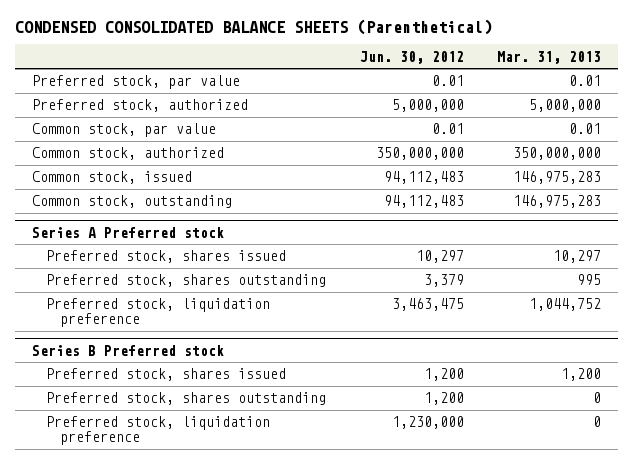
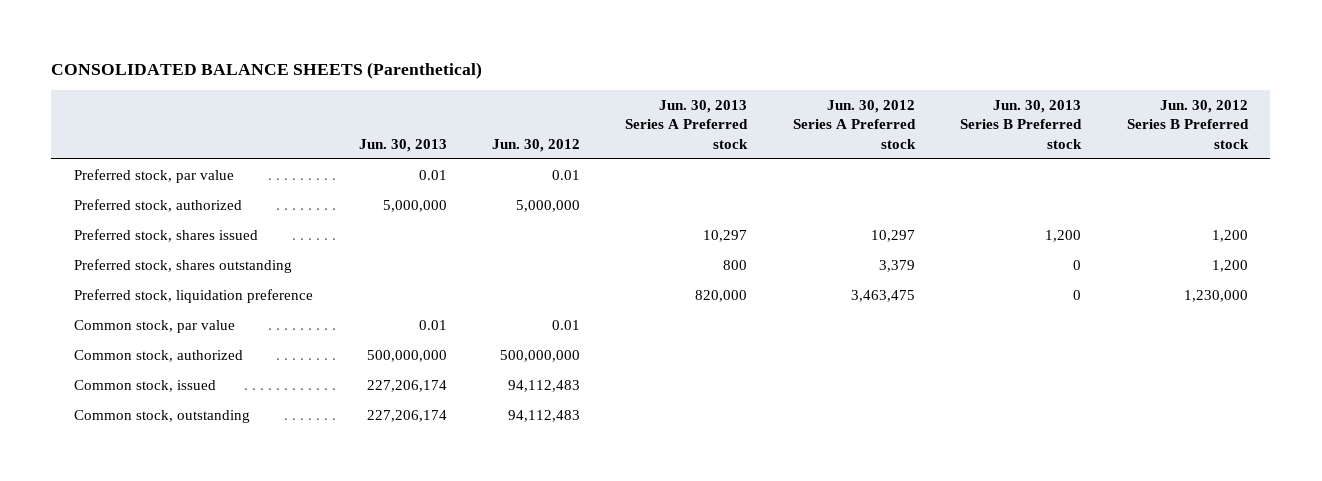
[14,18,492,35] CONDENSED CONSOLIDATED BALANCE SHEETS (Parenthetical) -> [51,62,483,80] CONSOLIDATED BALANCE SHEETS (Parenthetical)
[497,50,602,64] Mar. 31, 2013 -> none
none -> [358,138,447,152] Jun. 30, 2013
none -> [625,100,749,149] Jun. 30, 2013 Series A Preferred stock
none -> [792,100,916,149] Jun. 30, 2012 Series A Preferred stock
none -> [960,100,1083,149] Jun. 30, 2013 Series B Preferred stock
none -> [1126,100,1249,149] Jun. 30, 2012 Series B Preferred stock
none -> [74,229,259,243] Preferred stock, shares issued
none -> [74,259,293,274] Preferred stock, shares outstanding
none -> [74,289,314,304] Preferred stock, liquidation preference
[375,147,464,161] 350,000,000 -> [499,350,580,363] 500,000,000
[31,226,224,238] Series A Preferred stock -> none
[45,250,286,264] Preferred stock, shares issued -> none
[45,274,326,288] Preferred stock, shares outstanding -> none
[45,298,270,328] Preferred stock, liquidation preference -> none
[31,344,224,356] Series B Preferred stock -> none
[45,368,286,382] Preferred stock, shares issued -> none
[45,392,326,406] Preferred stock, shares outstanding -> none
[45,416,270,446] Preferred stock, liquidation preference -> none

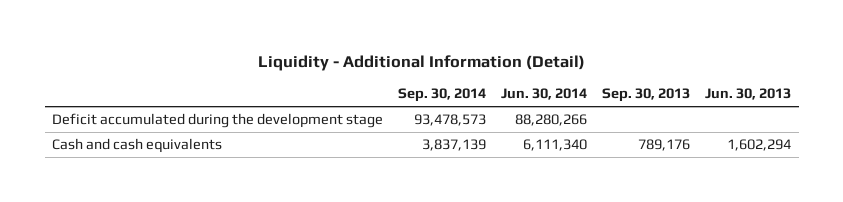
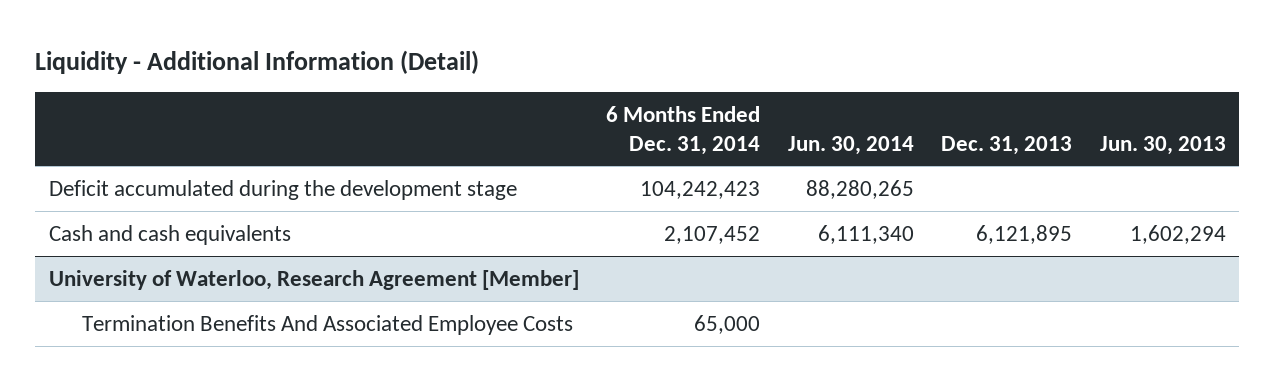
[398,88,487,103] Sep. 30, 2014 -> none
[602,88,691,103] Sep. 30, 2013 -> none
none -> [606,105,761,155] 6 Months Ended Dec. 31, 2014
none -> [941,135,1073,155] Dec. 31, 2013
[515,114,588,127] 88,280,266 -> [805,179,914,199] 88,280,265
none -> [48,269,579,290] University of Waterloo, Research Agreement [Member]
none -> [82,314,574,335] Termination Benefits And Associated Employee Costs

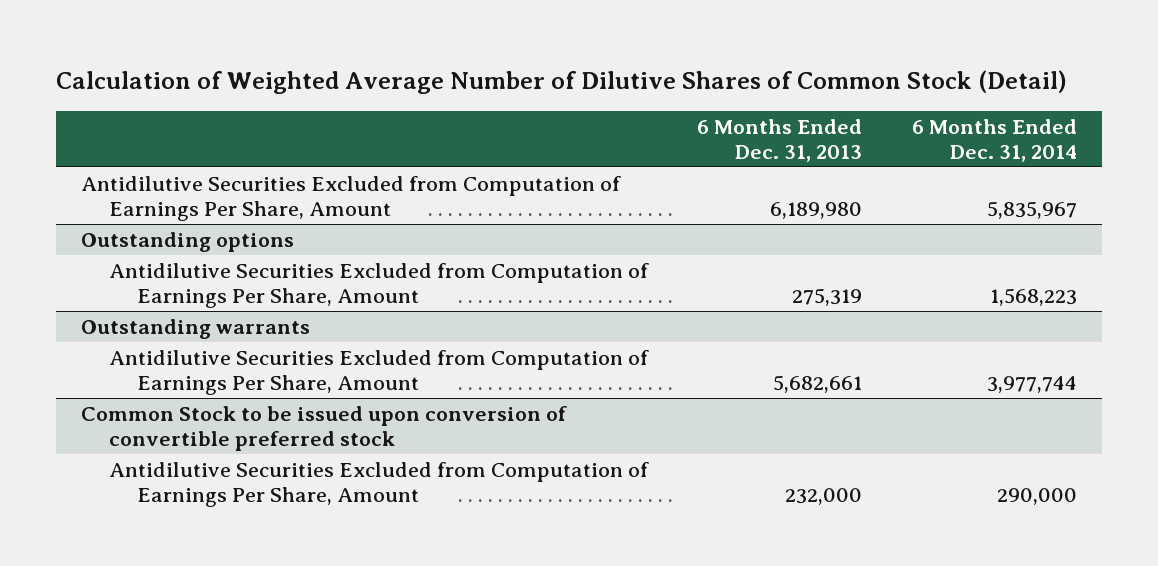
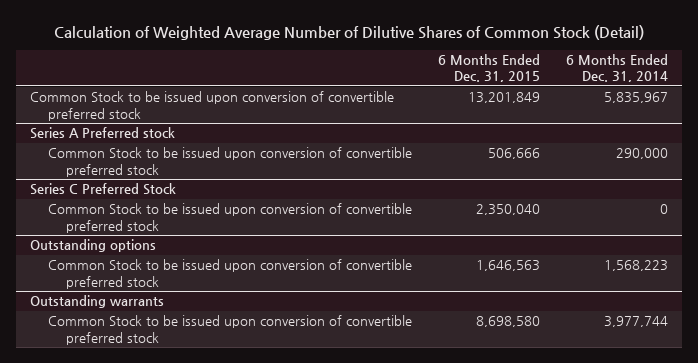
[697,118,863,162] 6 Months Ended Dec. 31, 2013 -> none
none -> [438,54,541,83] 6 Months Ended Dec. 31, 2015
[80,175,621,221] Antidilutive Securities Excluded from Computation of Earnings Per Share, Amount -> [29,91,394,121] Common Stock to be issued upon conversion of convertible preferred stock
none -> [29,127,175,140] Series A Preferred stock
none -> [47,147,412,177] Common Stock to be issued upon conversion of convertible preferred stock
none -> [29,183,176,196] Series C Preferred Stock
none -> [47,203,412,233] Common Stock to be issued upon conversion of convertible preferred stock
[108,262,649,308] Antidilutive Securities Excluded from Computation of Earnings Per Share, Amount -> [47,259,412,289] Common Stock to be issued upon conversion of convertible preferred stock
[80,405,567,451] Common Stock to be issued upon conversion of convertible preferred stock -> none
[108,461,649,507] Antidilutive Securities Excluded from Computation of Earnings Per Share, Amount -> none
[108,349,649,395] Antidilutive Securities Excluded from Computation of Earnings Per Share, Amount -> [47,315,412,345] Common Stock to be issued upon conversion of convertible preferred stock

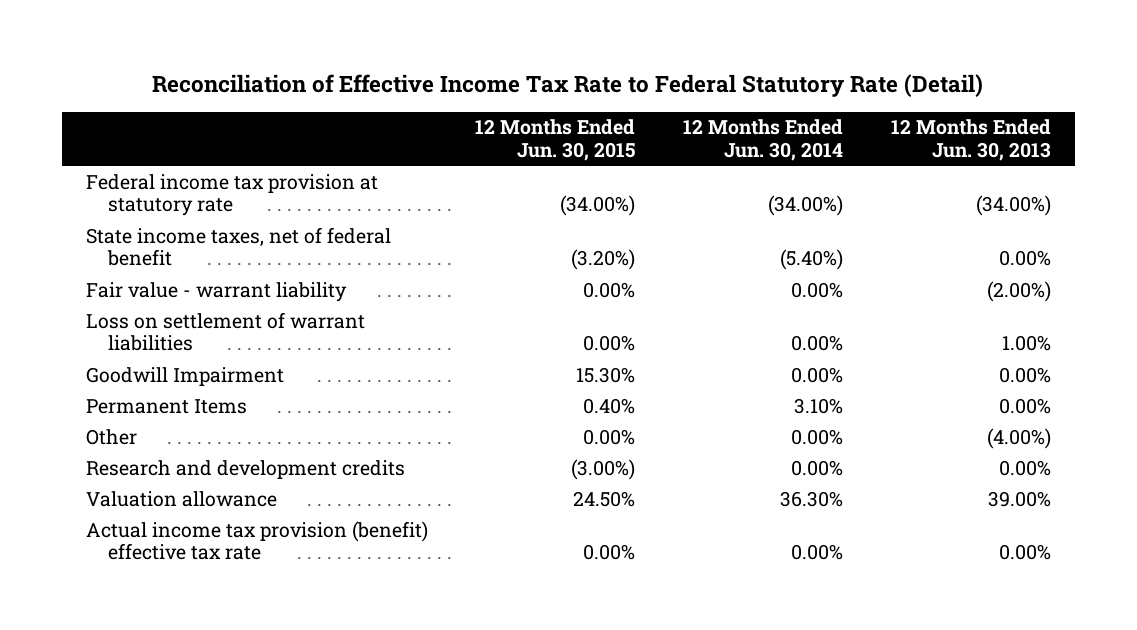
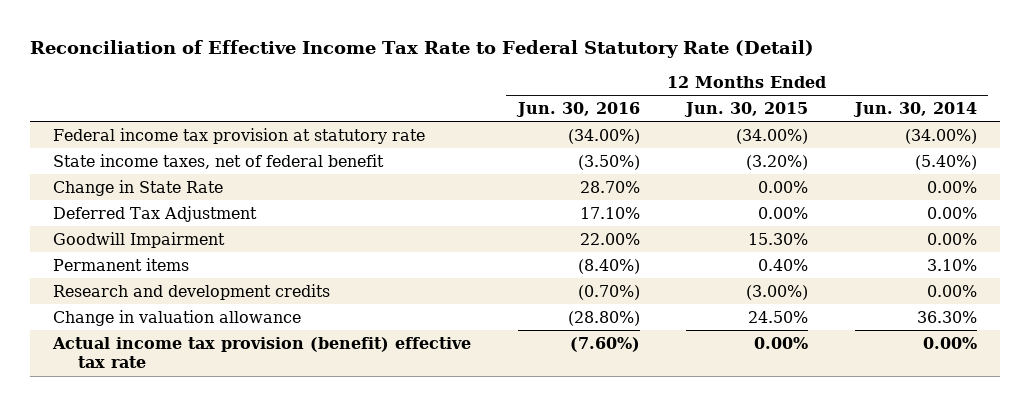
[891,119,1052,161] 12 Months Ended Jun. 30, 2013 -> none
none -> [515,102,640,118] Jun. 30, 2016
[85,281,347,302] Fair value - warrant liability -> none
[85,311,365,352] Loss on settlement of warrant liabilities -> none
none -> [53,179,224,196] Change in State Rate
none -> [53,205,258,222] Deferred Tax Adjustment
[85,428,137,445] Other -> none
[85,398,247,414] Permanent Items -> [53,257,190,271] Permanent items
[85,490,277,507] Valuation allowance -> [53,309,302,326] Change in valuation allowance

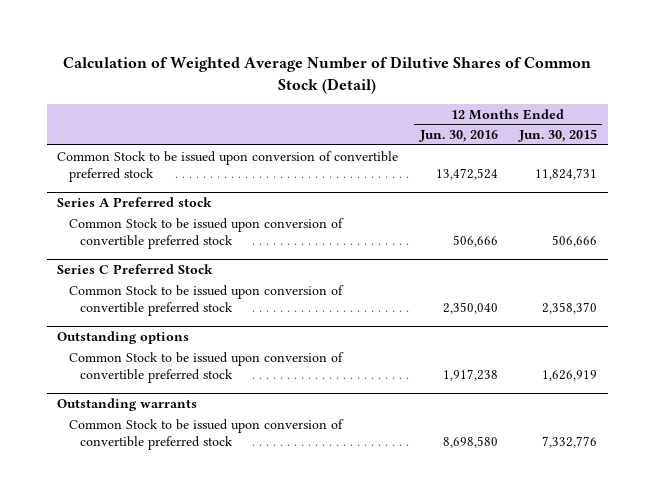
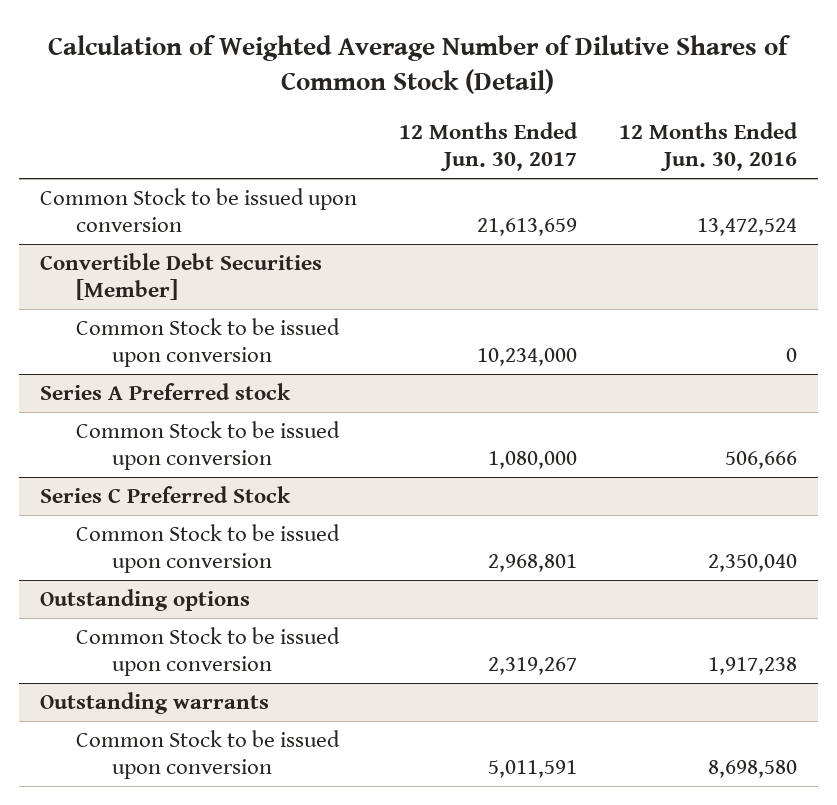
[518,129,598,143] Jun. 30, 2015 -> none
none -> [398,122,578,172] 12 Months Ended Jun. 30, 2017
[57,150,399,182] Common Stock to be issued upon conversion of convertible preferred stock -> [40,188,358,232] Common Stock to be issued upon conversion
none -> [40,253,323,300] Convertible Debt Securities [Member]
none -> [75,318,340,367] Common Stock to be issued upon conversion
[68,217,344,249] Common Stock to be issued upon conversion of convertible preferred stock -> [75,421,340,470] Common Stock to be issued upon conversion
[68,284,344,316] Common Stock to be issued upon conversion of convertible preferred stock -> [75,524,340,573] Common Stock to be issued upon conversion
[68,351,344,383] Common Stock to be issued upon conversion of convertible preferred stock -> [75,627,340,676] Common Stock to be issued upon conversion
[68,418,344,450] Common Stock to be issued upon conversion of convertible preferred stock -> [75,730,340,779] Common Stock to be issued upon conversion

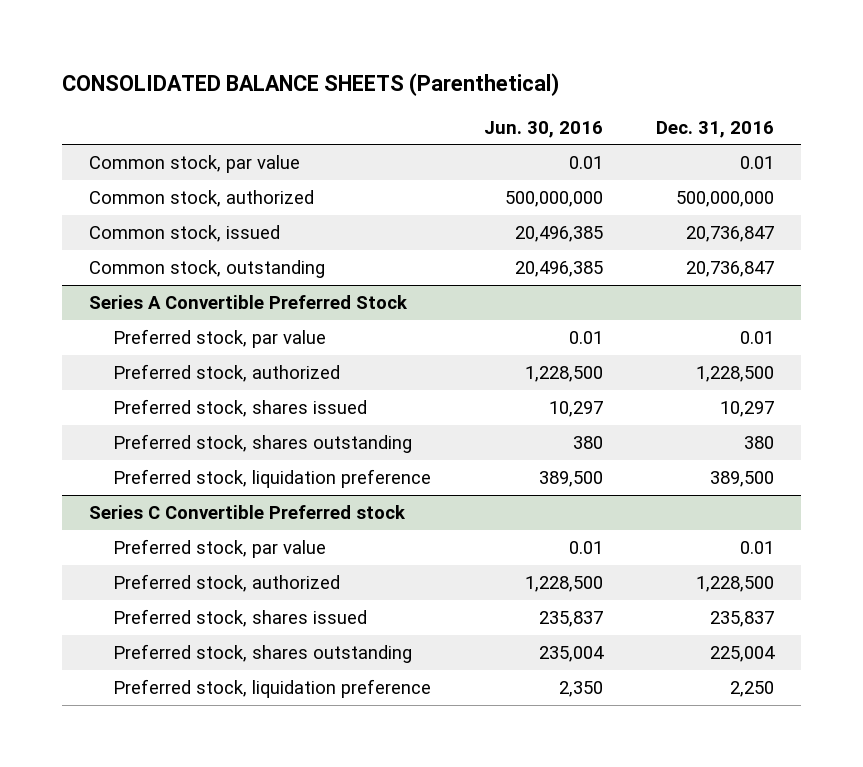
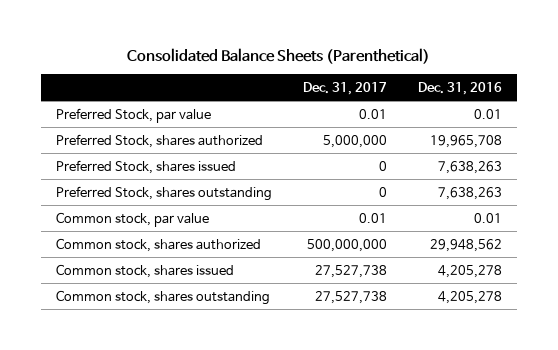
[62,72,560,96] CONSOLIDATED BALANCE SHEETS (Parenthetical) -> [127,48,431,65] Consolidated Balance Sheets (Parenthetical)
[484,120,604,138] Jun. 30, 2016 -> none
none -> [303,82,388,96] Dec. 31, 2017
none -> [56,107,212,123] Preferred Stock, par value
none -> [56,133,264,148] Preferred Stock, shares authorized
none -> [56,159,237,174] Preferred Stock, shares issued
none -> [56,185,273,201] Preferred Stock, shares outstanding
[88,295,408,310] Series A Convertible Preferred Stock -> none
[113,329,327,349] Preferred stock, par value -> none
[113,364,341,383] Preferred stock, authorized -> none
[113,399,368,418] Preferred stock, shares issued -> none
[113,434,413,454] Preferred stock, shares outstanding -> none
[113,469,432,489] Preferred stock, liquidation preference -> none
[88,505,406,520] Series C Convertible Preferred stock -> none
[113,539,327,559] Preferred stock, par value -> none
[113,574,341,593] Preferred stock, authorized -> none
[113,609,368,628] Preferred stock, shares issued -> none
[113,644,413,664] Preferred stock, shares outstanding -> none
[113,679,432,699] Preferred stock, liquidation preference -> none
[88,190,314,208] Common stock, authorized -> [56,237,262,252] Common stock, shares authorized
[676,191,775,208] 500,000,000 -> [430,238,503,252] 29,948,562
[88,225,280,243] Common stock, issued -> [56,263,235,278] Common stock, shares issued
[686,226,775,243] 20,736,847 -> [438,264,503,278] 4,205,278
[88,260,325,279] Common stock, outstanding -> [56,289,271,305] Common stock, shares outstanding
[686,261,775,278] 20,736,847 -> [438,290,503,304] 4,205,278

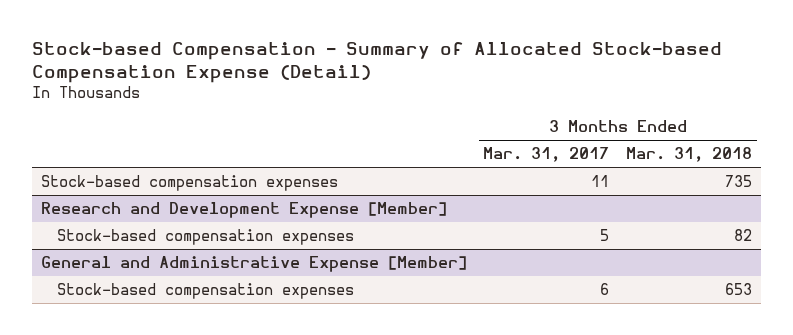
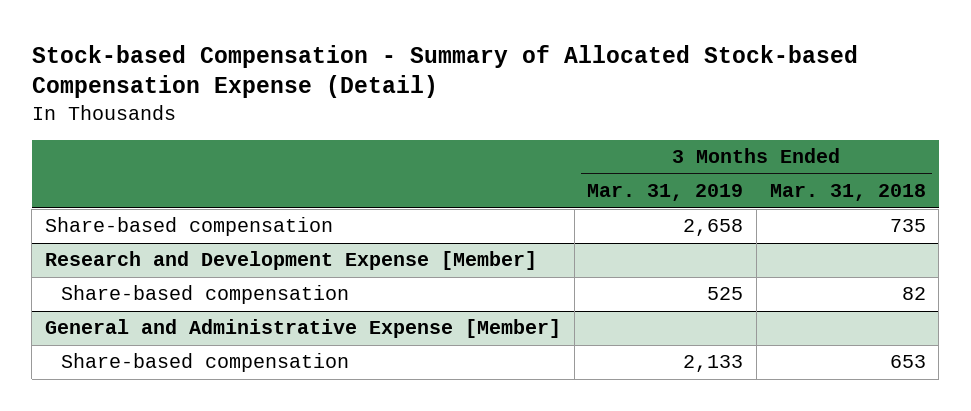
[483,147,610,163] Mar. 31, 2017 -> none
none -> [587,184,744,202] Mar. 31, 2019
[40,175,338,192] Stock-based compensation expenses -> [45,217,334,237] Share-based compensation
[57,229,355,246] Stock-based compensation expenses -> [61,285,350,305] Share-based compensation
[57,283,355,300] Stock-based compensation expenses -> [61,353,350,373] Share-based compensation

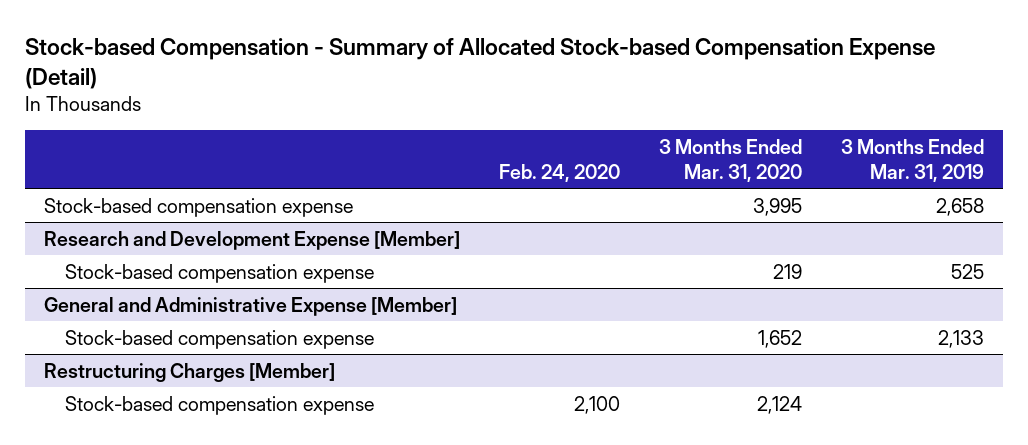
[769,184,926,202] Mar. 31, 2018 -> none
none -> [499,163,621,182] Feb. 24, 2020
none -> [659,138,803,182] 3 Months Ended Mar. 31, 2020
[45,217,334,237] Share-based compensation -> [44,197,354,217] Stock-based compensation expense
[61,285,350,305] Share-based compensation -> [64,263,374,283] Stock-based compensation expense
[61,353,350,373] Share-based compensation -> [64,329,374,349] Stock-based compensation expense
none -> [44,362,336,382] Restructuring Charges [Member]
none -> [64,395,374,415] Stock-based compensation expense

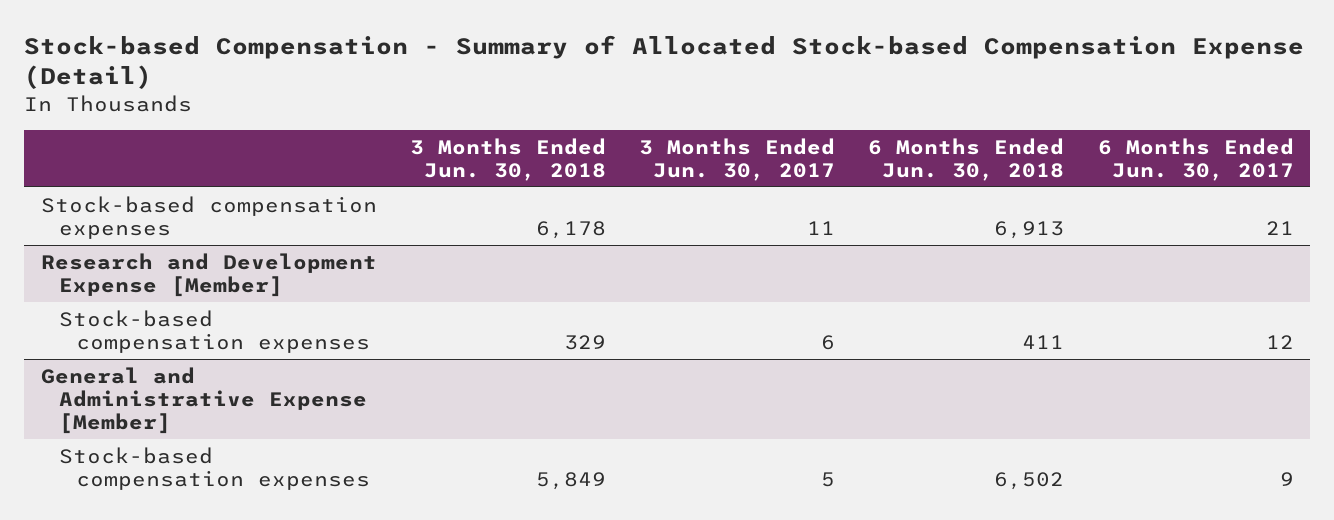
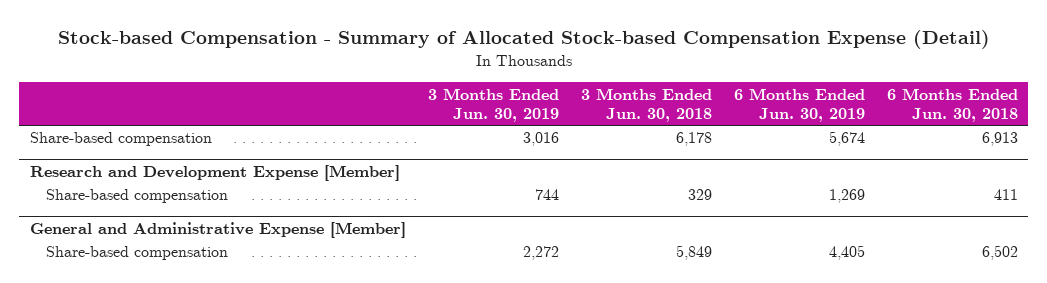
[639,137,836,181] 3 Months Ended Jun. 30, 2017 -> none
[1097,137,1294,181] 6 Months Ended Jun. 30, 2017 -> none
none -> [427,87,559,123] 3 Months Ended Jun. 30, 2019
none -> [733,87,865,123] 6 Months Ended Jun. 30, 2019
[40,195,377,239] Stock-based compensation expenses -> [29,132,212,147] Share-based compensation
[58,309,371,353] Stock-based compensation expenses -> [46,189,229,204] Share-based compensation
[58,446,371,490] Stock-based compensation expenses -> [46,246,229,261] Share-based compensation

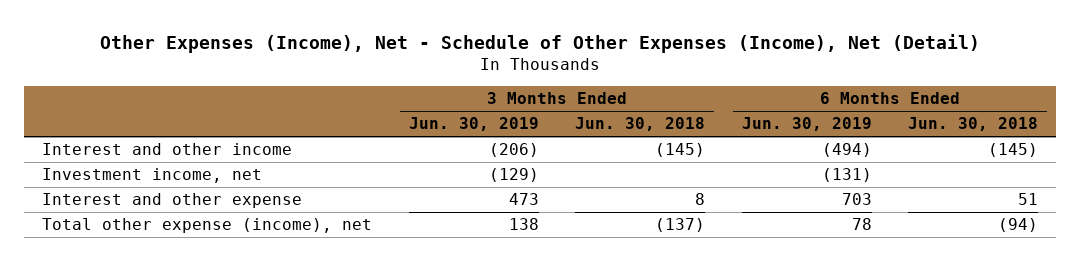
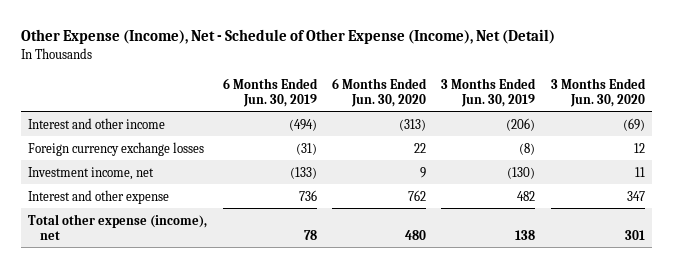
[100,33,981,53] Other Expenses (Income), Net - Schedule of Other Expenses (Income), Net (Detail) -> [20,29,555,45] Other Expense (Income), Net - Schedule of Other Expense (Income), Net (Detail)
[575,117,706,132] Jun. 30, 2018 -> none
[908,117,1039,132] Jun. 30, 2018 -> none
none -> [332,77,428,107] 6 Months Ended Jun. 30, 2020
none -> [550,77,646,107] 3 Months Ended Jun. 30, 2020
none -> [28,141,205,156] Foreign currency exchange losses
[488,168,539,183] (129) -> [507,166,536,179] (130)
[821,168,872,183] (131) -> [289,166,317,179] (133)
[508,193,539,206] 473 -> [517,190,536,201] 482
[841,193,872,206] 703 -> [298,189,317,201] 736

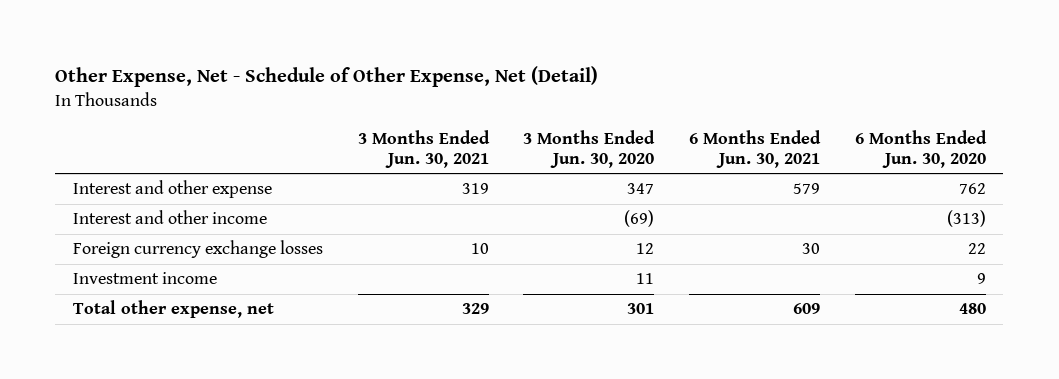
[20,29,555,45] Other Expense (Income), Net - Schedule of Other Expense (Income), Net (Detail) -> [55,66,599,88] Other Expense, Net - Schedule of Other Expense, Net (Detail)
[222,77,318,107] 6 Months Ended Jun. 30, 2019 -> none
[441,77,537,107] 3 Months Ended Jun. 30, 2019 -> none
none -> [357,129,490,168] 3 Months Ended Jun. 30, 2021
none -> [689,129,822,168] 6 Months Ended Jun. 30, 2021
[28,189,170,204] Interest and other expense -> [72,180,272,199] Interest and other expense
[28,166,155,180] Investment income, net -> [72,272,217,285] Investment income
[28,213,208,240] Total other expense (income), net -> [72,300,274,319] Total other expense, net

